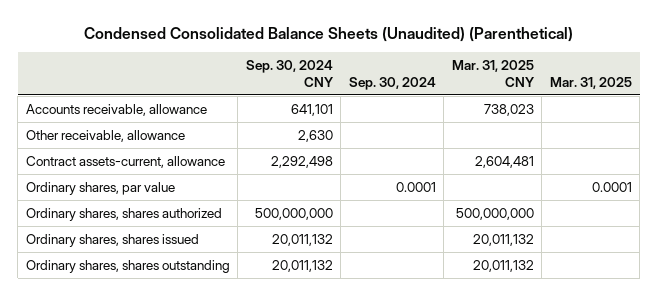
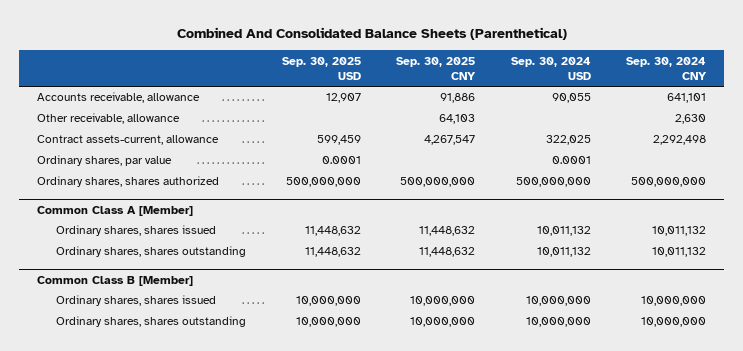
[83,26,573,42] Condensed Consolidated Balance Sheets (Unaudited) (Parenthetical) -> [176,27,567,41] Combined And Consolidated Balance Sheets (Parenthetical)
[348,76,436,90] Sep. 30, 2024 -> none
[451,60,535,87] Mar. 31, 2025 CNY -> none
[549,76,632,89] Mar. 31, 2025 -> none
none -> [281,56,361,80] Sep. 30, 2025 USD
none -> [396,56,477,80] Sep. 30, 2025 CNY
none -> [510,56,591,80] Sep. 30, 2024 USD
none -> [37,206,194,217] Common Class A [Member]
[271,233,333,246] 20,011,132 -> [652,226,707,237] 10,011,132
[271,259,333,272] 20,011,132 -> [652,247,707,258] 10,011,132
none -> [37,276,194,287] Common Class B [Member]
none -> [55,295,216,307] Ordinary shares, shares issued
none -> [55,316,246,328] Ordinary shares, shares outstanding

